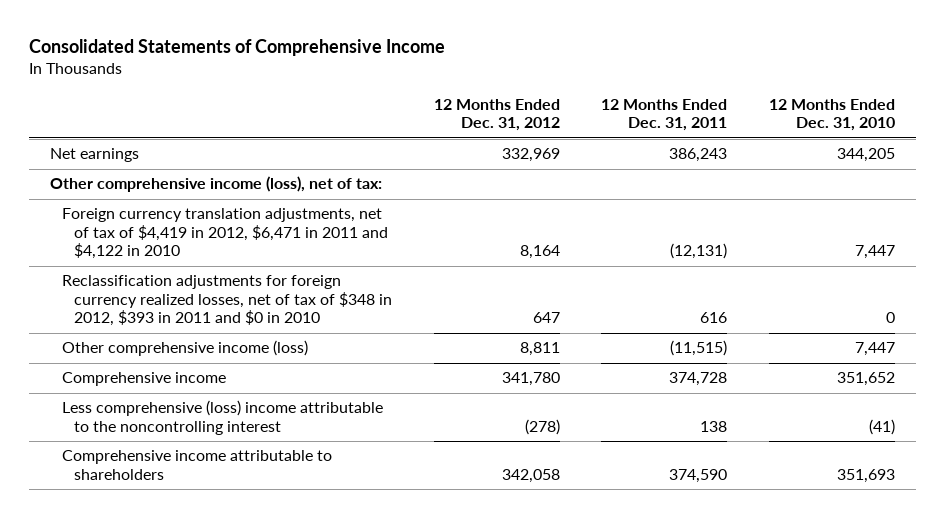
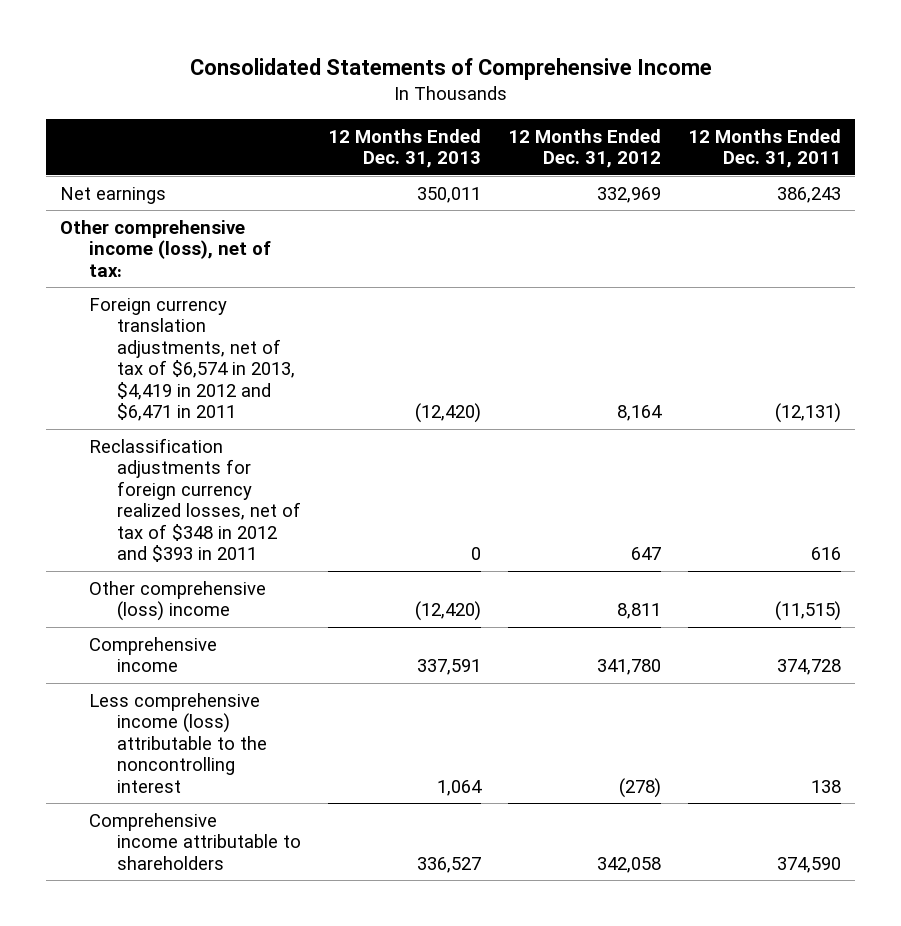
[769,99,896,132] 12 Months Ended Dec. 31, 2010 -> none
none -> [328,128,482,169] 12 Months Ended Dec. 31, 2013
[61,208,388,260] Foreign currency translation adjustments, net of tax of $4,419 in 2012, $6,471 in 2011 and $4,122 in 2010 -> [88,297,296,422] Foreign currency translation adjustments, net of tax of $6,574 in 2013, $4,419 in 2012 and $6,471 in 2011
[61,275,392,327] Reclassification adjustments for foreign currency realized losses, net of tax of $348 in 2012, $393 in 2011 and $0 in 2010 -> [88,437,302,563] Reclassification adjustments for foreign currency realized losses, net of tax of $348 in 2012 and $393 in 2011
[61,340,308,357] Other comprehensive income (loss) -> [88,580,266,622] Other comprehensive (loss) income
[61,400,383,435] Less comprehensive (loss) income attributable to the noncontrolling interest -> [88,692,268,793] Less comprehensive income (loss) attributable to the noncontrolling interest

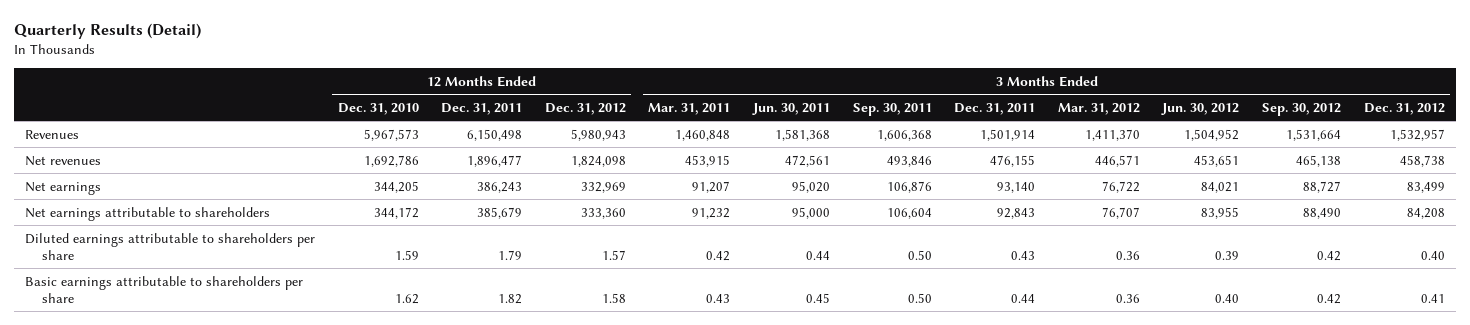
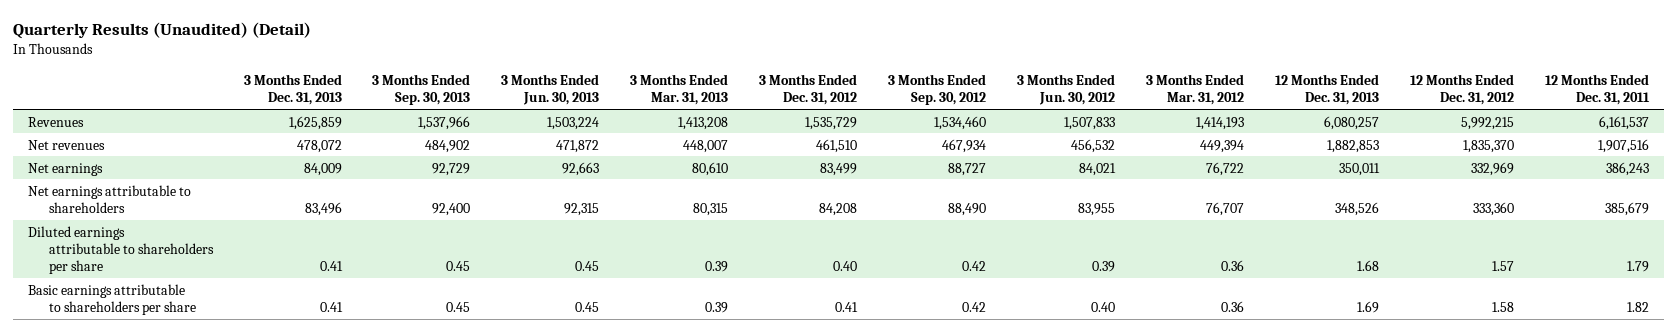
[13,23,201,40] Quarterly Results (Detail) -> [12,22,311,40] Quarterly Results (Unaudited) (Detail)
[337,102,419,115] Dec. 31, 2010 -> none
[648,102,731,115] Mar. 31, 2011 -> none
[752,102,831,115] Jun. 30, 2011 -> none
[852,102,932,116] Sep. 30, 2011 -> none
[954,102,1036,115] Dec. 31, 2011 -> none
none -> [243,74,342,106] 3 Months Ended Dec. 31, 2013
none -> [372,74,471,106] 3 Months Ended Sep. 30, 2013
none -> [501,74,600,106] 3 Months Ended Jun. 30, 2013
none -> [630,74,729,106] 3 Months Ended Mar. 31, 2013
none -> [1274,74,1379,106] 12 Months Ended Dec. 31, 2013
[467,128,523,141] 6,150,498 -> [1598,115,1649,130] 6,161,537
[570,128,626,141] 5,980,943 -> [1460,116,1514,130] 5,992,215
[1084,128,1140,141] 1,411,370 -> [1195,116,1244,130] 1,414,193
[1184,128,1240,141] 1,504,952 -> [1063,116,1115,130] 1,507,833
[1286,128,1342,141] 1,531,664 -> [934,115,987,130] 1,534,460
[1389,128,1445,141] 1,532,957 -> [805,116,858,130] 1,535,729
[467,154,523,167] 1,896,477 -> [1597,138,1649,153] 1,907,516
[570,155,626,167] 1,824,098 -> [1462,139,1514,153] 1,835,370
[1094,154,1140,167] 446,571 -> [1199,139,1244,153] 449,394
[1194,154,1240,167] 453,651 -> [1070,138,1115,153] 456,532
[1296,154,1342,167] 465,138 -> [942,138,987,153] 467,934
[1399,154,1445,167] 458,738 -> [816,138,858,153] 461,510

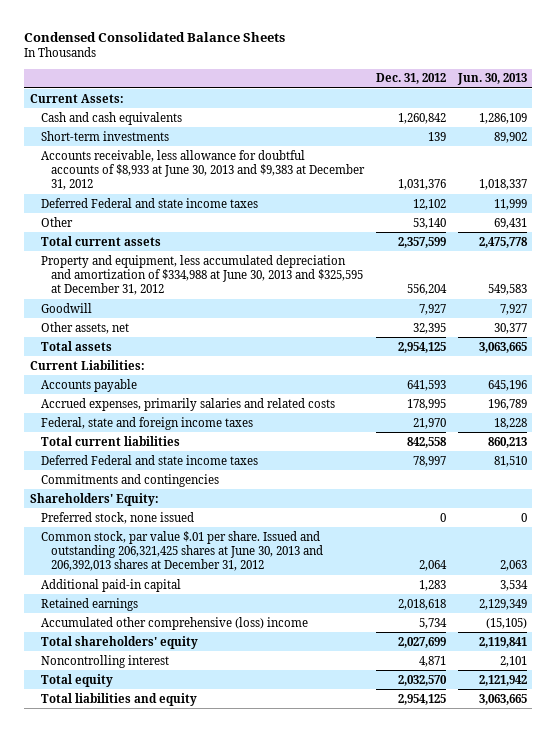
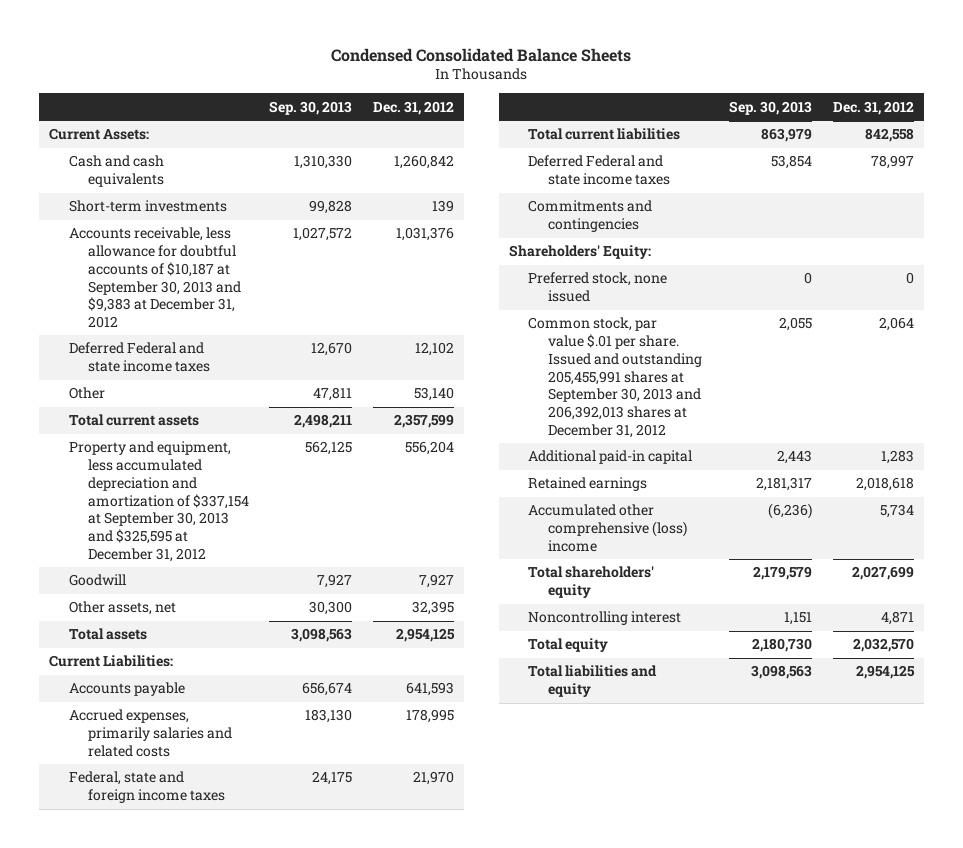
[456,73,527,86] Jun. 30, 2013 -> none
none -> [269,100,353,115] Sep. 30, 2013
[40,149,366,191] Accounts receivable, less allowance for doubtful accounts of $8,933 at June 30, 2013 and $9,383 at December 31, 2012 -> [68,227,242,329] Accounts receivable, less allowance for doubtful accounts of $10,187 at September 30, 2013 and $9,383 at December 31, 2012
[40,254,364,296] Property and equipment, less accumulated depreciation and amortization of $334,988 at June 30, 2013 and $325,595 at December 31, 2012 -> [68,441,250,562] Property and equipment, less accumulated depreciation and amortization of $337,154 at September 30, 2013 and $325,595 at December 31, 2012
[40,530,324,572] Common stock, par value $.01 per share. Issued and outstanding 206,321,425 shares at June 30, 2013 and 206,392,013 shares at December 31, 2012 -> [528,317,702,438] Common stock, par value $.01 per share. Issued and outstanding 205,455,991 shares at September 30, 2013 and 206,392,013 shares at December 31, 2012

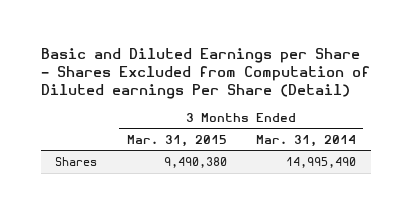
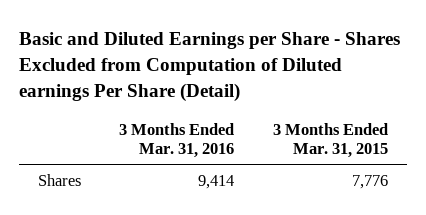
[256,134,357,147] Mar. 31, 2014 -> none
none -> [119,122,235,158] 3 Months Ended Mar. 31, 2016
[163,157,227,169] 9,490,380 -> [351,175,388,190] 7,776

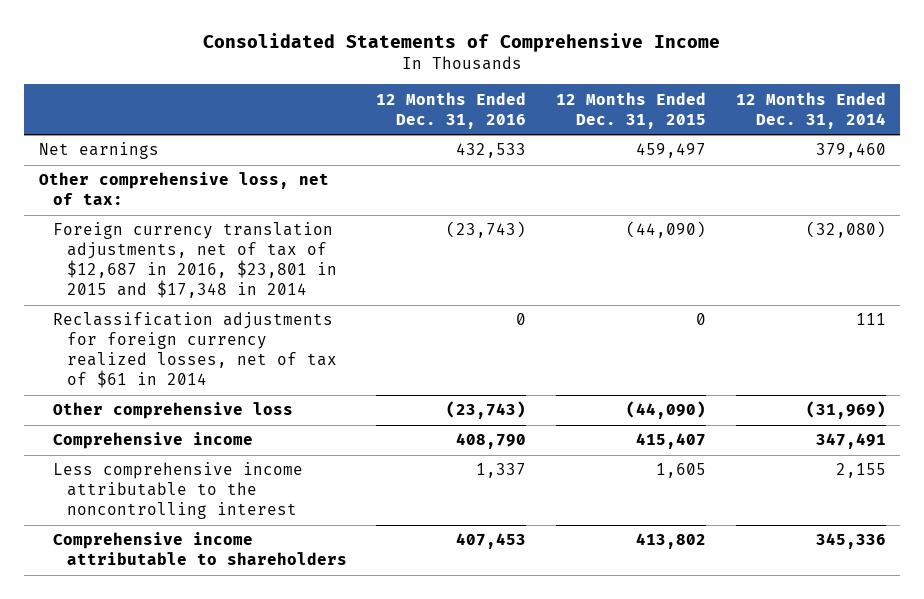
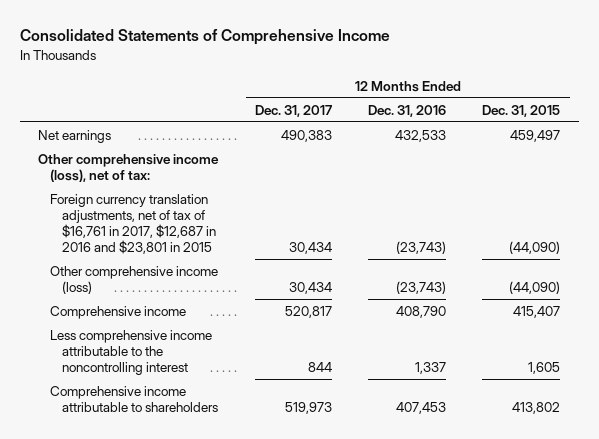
[735,91,886,129] 12 Months Ended Dec. 31, 2014 -> none
none -> [254,104,332,117] Dec. 31, 2017
[52,312,337,389] Reclassification adjustments for foreign currency realized losses, net of tax of $61 in 2014 -> none
[38,172,329,206] Other comprehensive loss, net of tax: -> [38,154,220,182] Other comprehensive income (loss), net of tax:
[52,222,337,299] Foreign currency translation adjustments, net of tax of $12,687 in 2016, $23,801 in 2015 and $17,348 in 2014 -> [50,194,216,254] Foreign currency translation adjustments, net of tax of $16,761 in 2017, $12,687 in 2016 and $23,801 in 2015
[52,402,293,420] Other comprehensive loss -> [50,266,219,294] Other comprehensive income (loss)

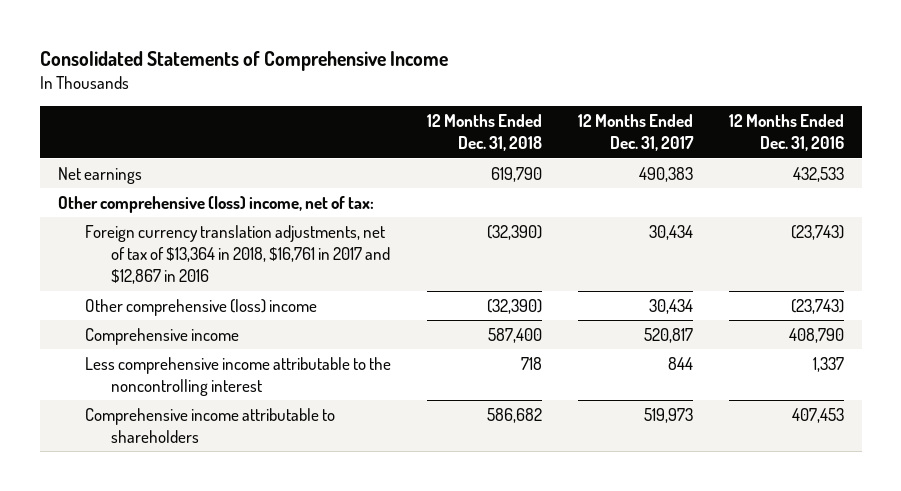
[482,104,561,117] Dec. 31, 2015 -> none
none -> [426,114,542,152] 12 Months Ended Dec. 31, 2018
[38,154,220,182] Other comprehensive income (loss), net of tax: -> [57,195,374,213] Other comprehensive (loss) income, net of tax:
[50,194,216,254] Foreign currency translation adjustments, net of tax of $16,761 in 2017, $12,687 in 2016 and $23,801 in 2015 -> [84,224,391,285] Foreign currency translation adjustments, net of tax of $13,364 in 2018, $16,761 in 2017 and $12,867 in 2016
[50,266,219,294] Other comprehensive income (loss) -> [84,298,317,316] Other comprehensive (loss) income

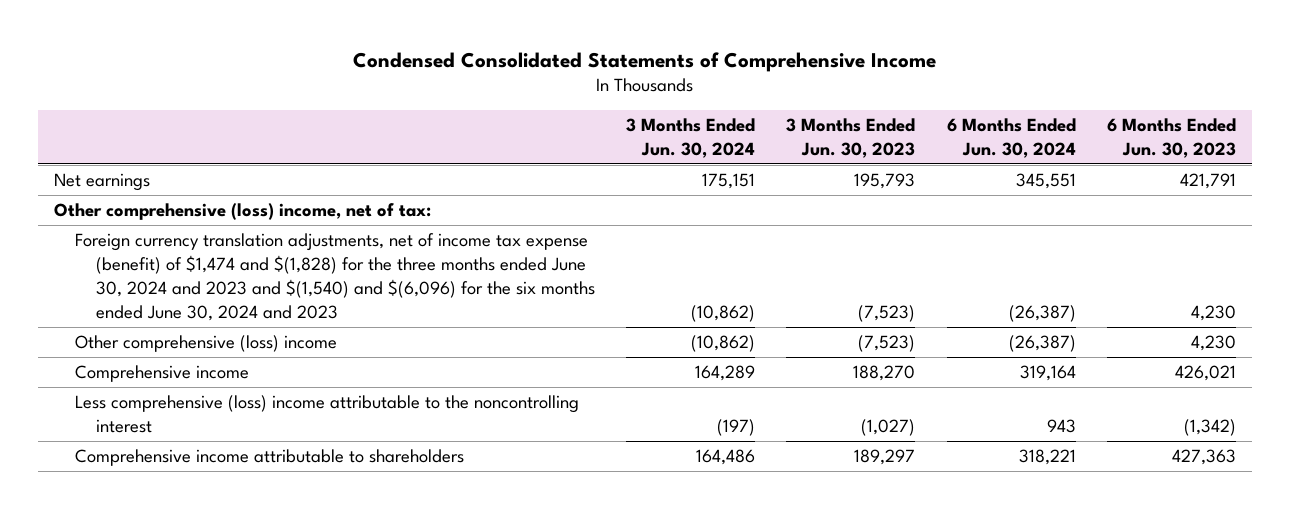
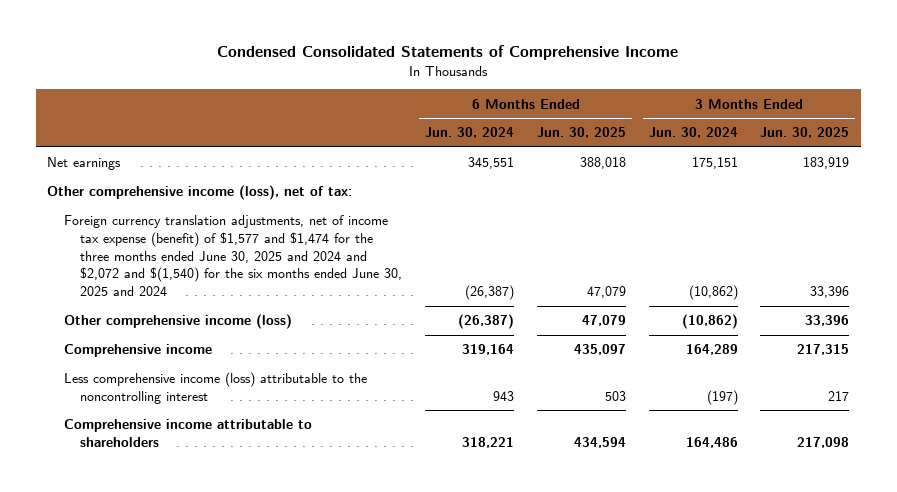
[786,117,916,158] 3 Months Ended Jun. 30, 2023 -> none
[1106,117,1236,158] 6 Months Ended Jun. 30, 2023 -> none
none -> [536,127,626,139] Jun. 30, 2025
none -> [760,127,850,139] Jun. 30, 2025
[53,203,431,221] Other comprehensive (loss) income, net of tax: -> [47,185,353,201] Other comprehensive income (loss), net of tax:
[74,233,595,321] Foreign currency translation adjustments, net of income tax expense (benefit) of $1,474 and $(1,828) for the three months ended June 30, 2024 and 2023 and $(1,540) and $(6,096) for the six months ended June 30, 2024 and 2023 -> [63,215,403,297] Foreign currency translation adjustments, net of income tax expense (benefit) of $1,577 and $1,474 for the three months ended June 30, 2025 and 2024 and $2,072 and $(1,540) for the six months ended June 30, 2025 and 2024
[74,335,337,353] Other comprehensive (loss) income -> [63,314,292,330] Other comprehensive income (loss)
[74,395,579,433] Less comprehensive (loss) income attributable to the noncontrolling interest -> [63,372,367,404] Less comprehensive income (loss) attributable to the noncontrolling interest

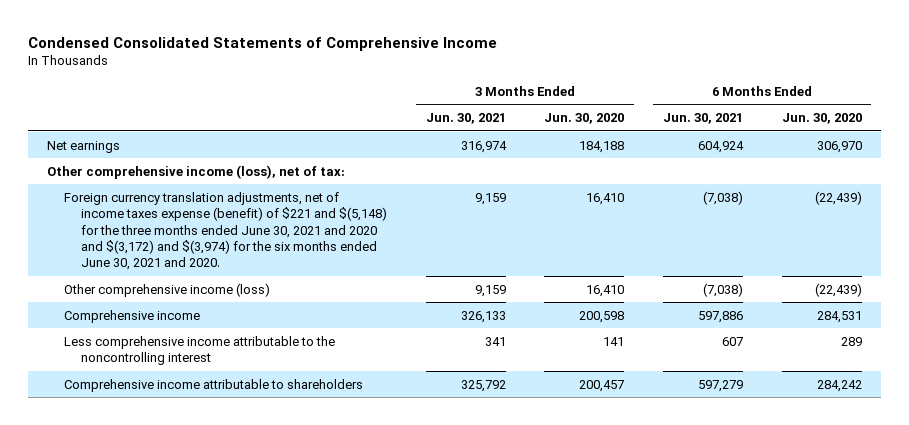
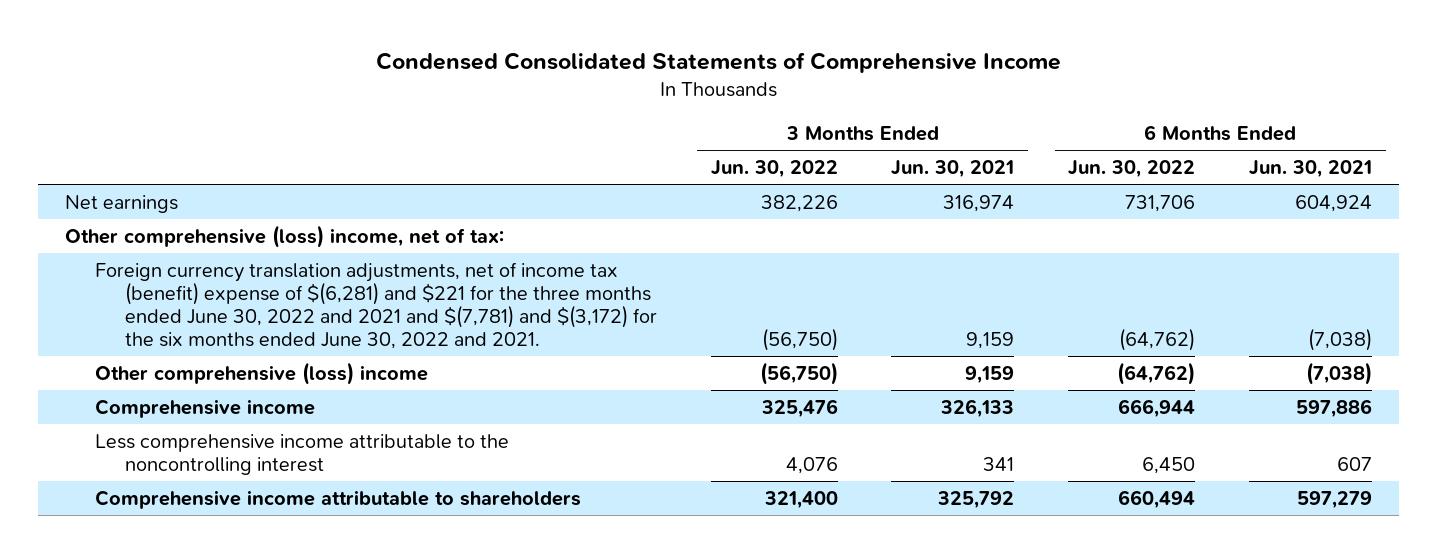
[544,113,625,125] Jun. 30, 2020 -> none
[781,113,862,125] Jun. 30, 2020 -> none
none -> [710,160,838,179] Jun. 30, 2022
none -> [1068,160,1196,179] Jun. 30, 2022
[47,164,346,179] Other comprehensive income (loss), net of tax: -> [65,224,505,248] Other comprehensive (loss) income, net of tax:
[63,191,387,271] Foreign currency translation adjustments, net of income taxes expense (benefit) of $221 and $(5,148) for the three months ended June 30, 2021 and 2020 and $(3,172) and $(3,974) for the six months ended June 30, 2021 and 2020. -> [94,261,657,350] Foreign currency translation adjustments, net of income tax (benefit) expense of $(6,281) and $221 for the three months ended June 30, 2022 and 2021 and $(7,781) and $(3,172) for the six months ended June 30, 2022 and 2021.
[63,282,270,297] Other comprehensive income (loss) -> [94,361,428,385] Other comprehensive (loss) income

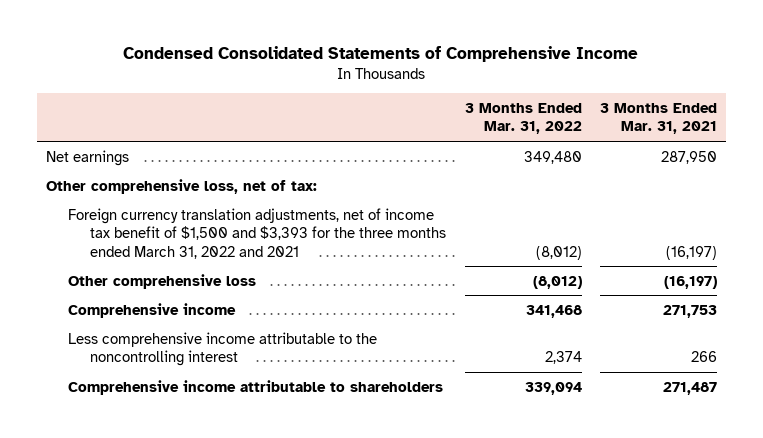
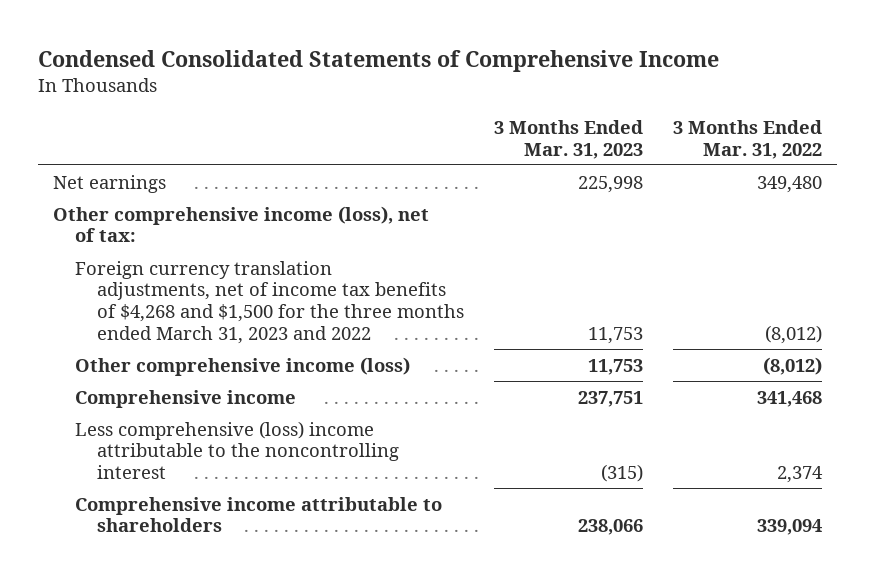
[599,102,717,135] 3 Months Ended Mar. 31, 2021 -> none
none -> [493,119,643,159] 3 Months Ended Mar. 31, 2023
[45,178,317,194] Other comprehensive loss, net of tax: -> [52,205,429,243] Other comprehensive income (loss), net of tax:
[68,207,447,259] Foreign currency translation adjustments, net of income tax benefit of $1,500 and $3,393 for the three months ended March 31, 2022 and 2021 -> [74,260,464,345] Foreign currency translation adjustments, net of income tax benefits of $4,268 and $1,500 for the three months ended March 31, 2023 and 2022
[68,273,257,289] Other comprehensive loss -> [74,356,410,376] Other comprehensive income (loss)
[68,331,378,367] Less comprehensive income attributable to the noncontrolling interest -> [74,420,399,480] Less comprehensive (loss) income attributable to the noncontrolling interest

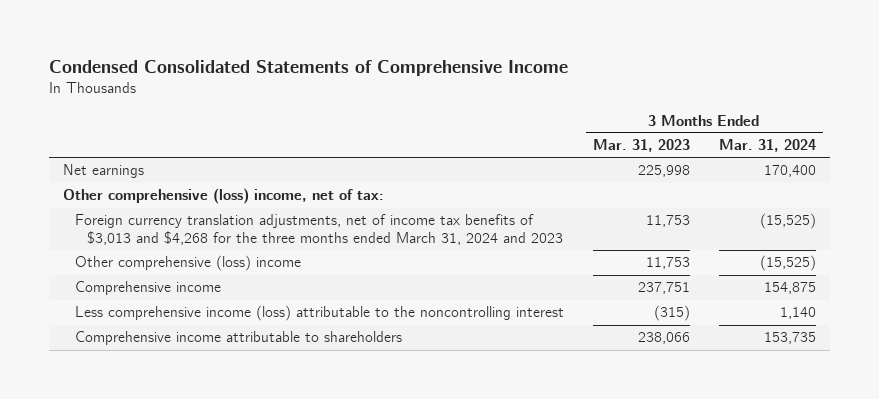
[672,119,822,159] 3 Months Ended Mar. 31, 2022 -> none
none -> [718,139,816,153] Mar. 31, 2024
[52,205,429,243] Other comprehensive income (loss), net of tax: -> [63,188,385,205] Other comprehensive (loss) income, net of tax:
[74,260,464,345] Foreign currency translation adjustments, net of income tax benefits of $4,268 and $1,500 for the three months ended March 31, 2023 and 2022 -> [75,214,564,246] Foreign currency translation adjustments, net of income tax benefits of $3,013 and $4,268 for the three months ended March 31, 2024 and 2023
[74,356,410,376] Other comprehensive income (loss) -> [75,255,302,272] Other comprehensive (loss) income
[74,420,399,480] Less comprehensive (loss) income attributable to the noncontrolling interest -> [75,305,565,322] Less comprehensive income (loss) attributable to the noncontrolling interest

